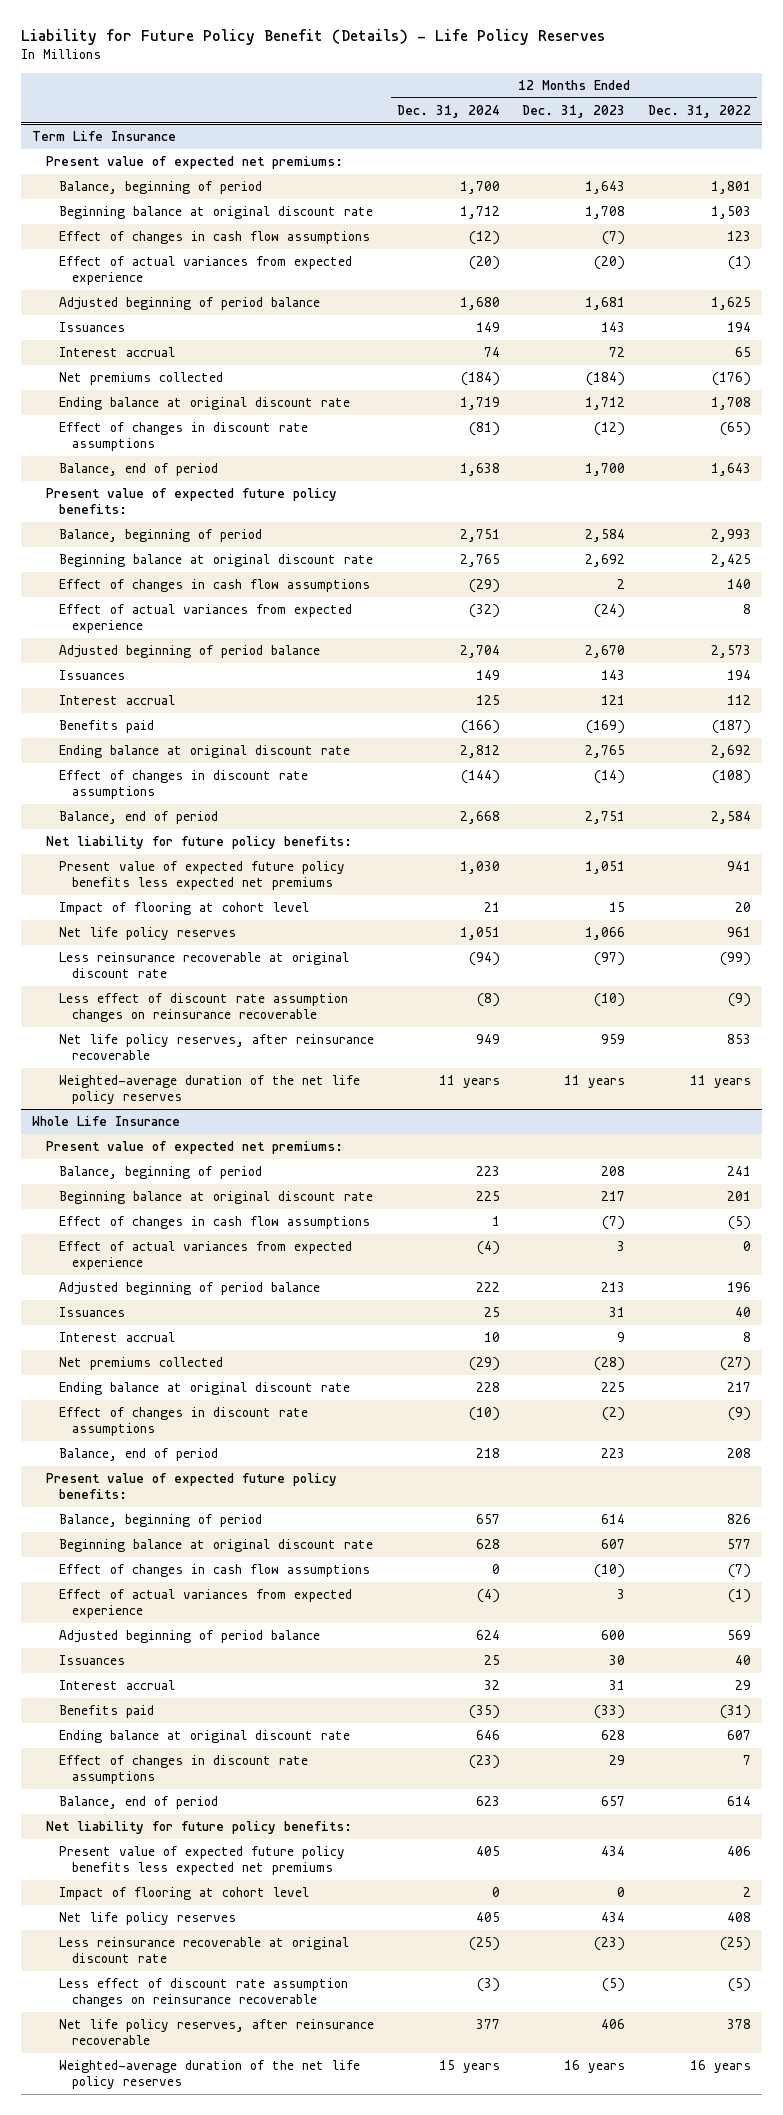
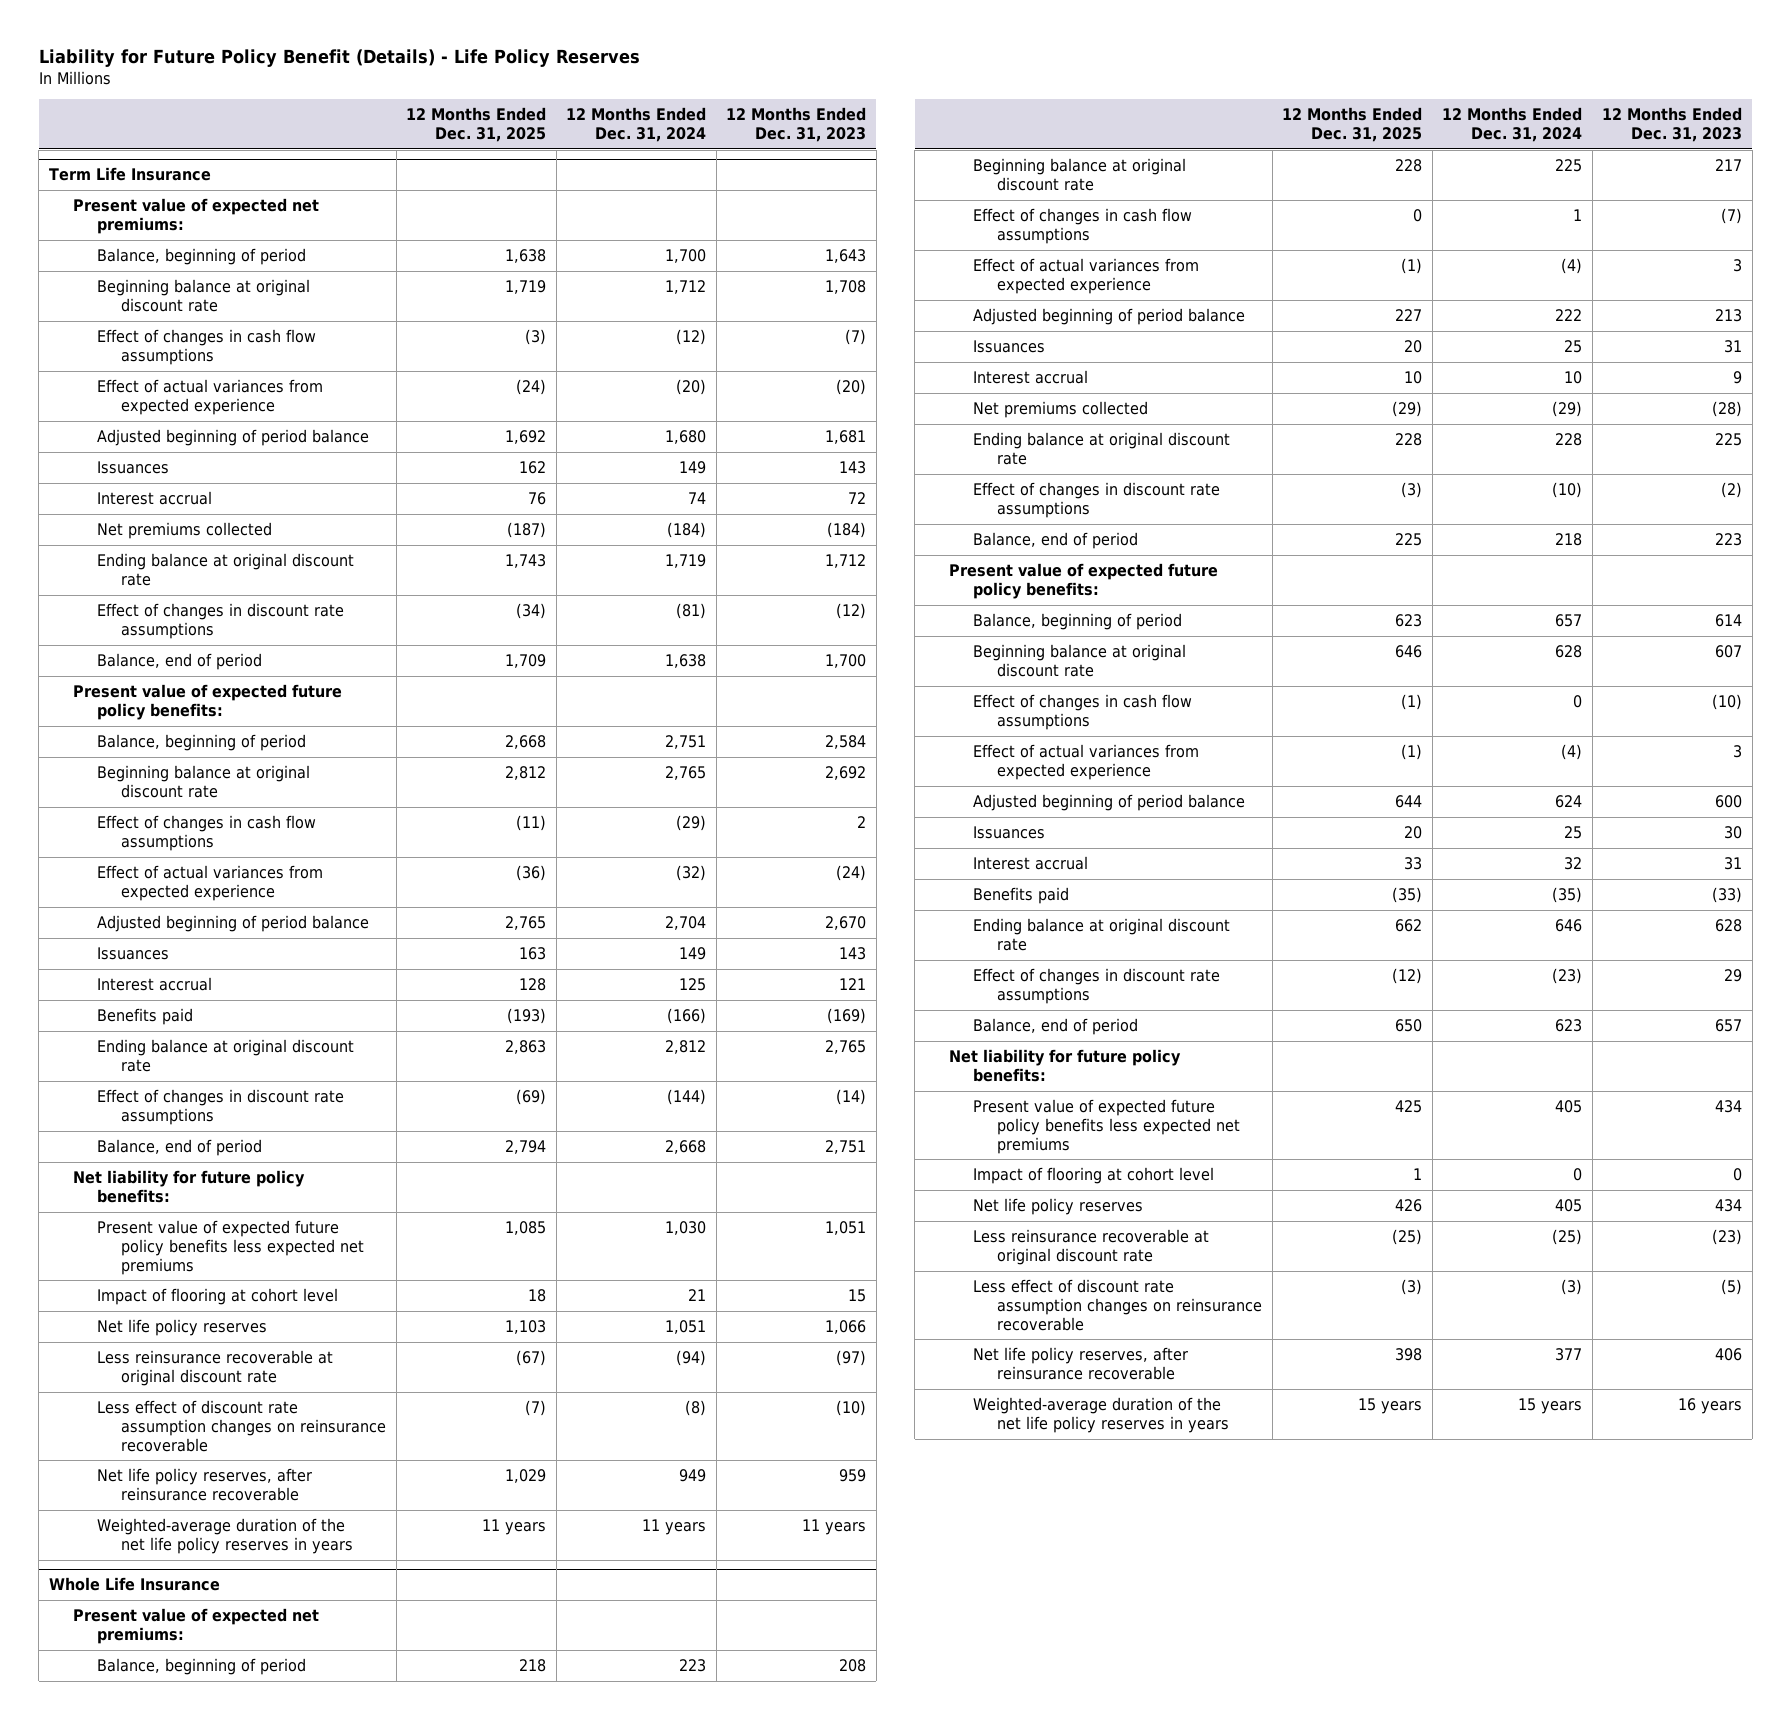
[648,104,752,118] Dec. 31, 2022 -> none
none -> [406,107,547,143] 12 Months Ended Dec. 31, 2025
[58,1075,360,1104] Weighted-average duration of the net life policy reserves -> [97,1517,354,1554] Weighted-average duration of the net life policy reserves in years
[58,2060,360,2089] Weighted-average duration of the net life policy reserves -> [973,1396,1230,1433] Weighted-average duration of the net life policy reserves in years

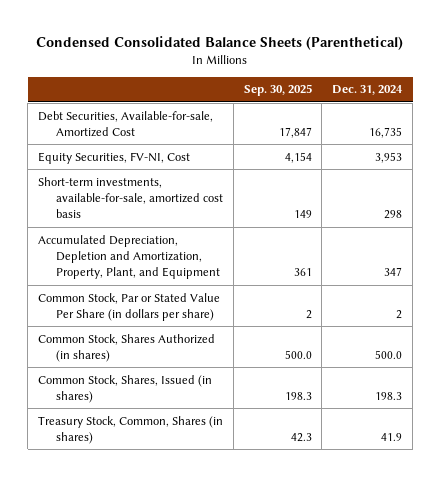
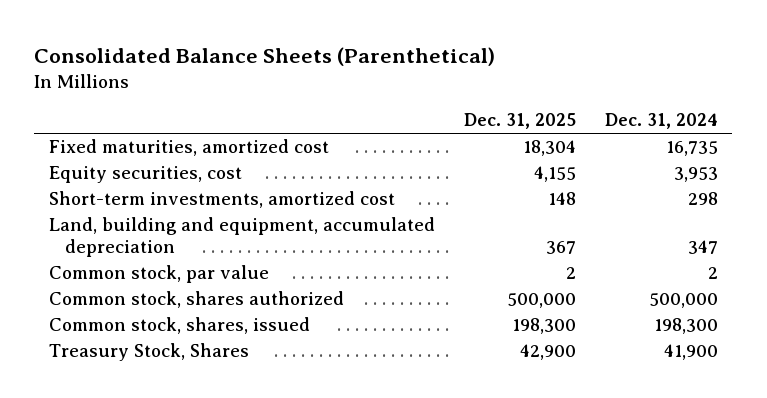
[36,36,404,51] Condensed Consolidated Balance Sheets (Parenthetical) -> [34,47,496,67] Consolidated Balance Sheets (Parenthetical)
[243,84,312,97] Sep. 30, 2025 -> none
none -> [463,113,576,130] Dec. 31, 2025
[37,110,213,137] Debt Securities, Available-for-sale, Amortized Cost -> [48,139,329,157] Fixed maturities, amortized cost
[37,151,190,164] Equity Securities, FV-NI, Cost -> [48,166,242,184] Equity securities, cost
[37,176,223,219] Short-term investments, available-for-sale, amortized cost basis -> [48,191,395,209] Short-term investments, amortized cost
[37,234,220,280] Accumulated Depreciation, Depletion and Amortization, Property, Plant, and Equipment -> [48,217,435,257] Land, building and equipment, accumulated depreciation
[37,292,220,321] Common Stock, Par or Stated Value Per Share (in dollars per share) -> [48,265,269,284] Common stock, par value
[37,333,215,362] Common Stock, Shares Authorized (in shares) -> [48,291,344,309] Common stock, shares authorized
[375,349,403,359] 500.0 -> [648,293,718,309] 500,000
[37,374,212,403] Common Stock, Shares, Issued (in shares) -> [48,317,310,335] Common stock, shares, issued
[375,391,403,400] 198.3 -> [653,318,718,335] 198,300
[37,415,223,444] Treasury Stock, Common, Shares (in shares) -> [48,343,249,362] Treasury Stock, Shares
[381,432,403,441] 41.9 -> [663,344,718,361] 41,900

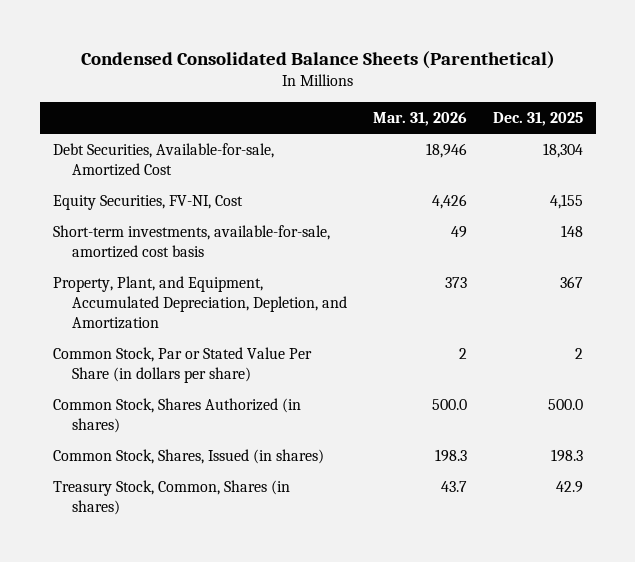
[34,47,496,67] Consolidated Balance Sheets (Parenthetical) -> [80,50,555,69] Condensed Consolidated Balance Sheets (Parenthetical)
[604,113,718,130] Dec. 31, 2024 -> none
none -> [372,112,467,127] Mar. 31, 2026
[48,139,329,157] Fixed maturities, amortized cost -> [52,142,274,177] Debt Securities, Available-for-sale, Amortized Cost
[48,166,242,184] Equity securities, cost -> [52,194,243,210] Equity Securities, FV-NI, Cost
[48,191,395,209] Short-term investments, amortized cost -> [52,224,330,259] Short-term investments, available-for-sale, amortized cost basis
[48,217,435,257] Land, building and equipment, accumulated depreciation -> [52,275,347,330] Property, Plant, and Equipment, Accumulated Depreciation, Depletion, and Amortization
[48,265,269,284] Common stock, par value -> [52,346,312,384] Common Stock, Par or Stated Value Per Share (in dollars per share)
[48,291,344,309] Common stock, shares authorized -> [52,397,301,434] Common Stock, Shares Authorized (in shares)
[506,293,576,309] 500,000 -> [547,398,583,410] 500.0
[48,317,310,335] Common stock, shares, issued -> [52,448,324,464] Common Stock, Shares, Issued (in shares)
[511,318,576,335] 198,300 -> [550,448,583,462] 198.3
[48,343,249,362] Treasury Stock, Shares -> [52,479,290,516] Treasury Stock, Common, Shares (in shares)
[519,344,576,361] 42,900 -> [555,480,583,493] 42.9

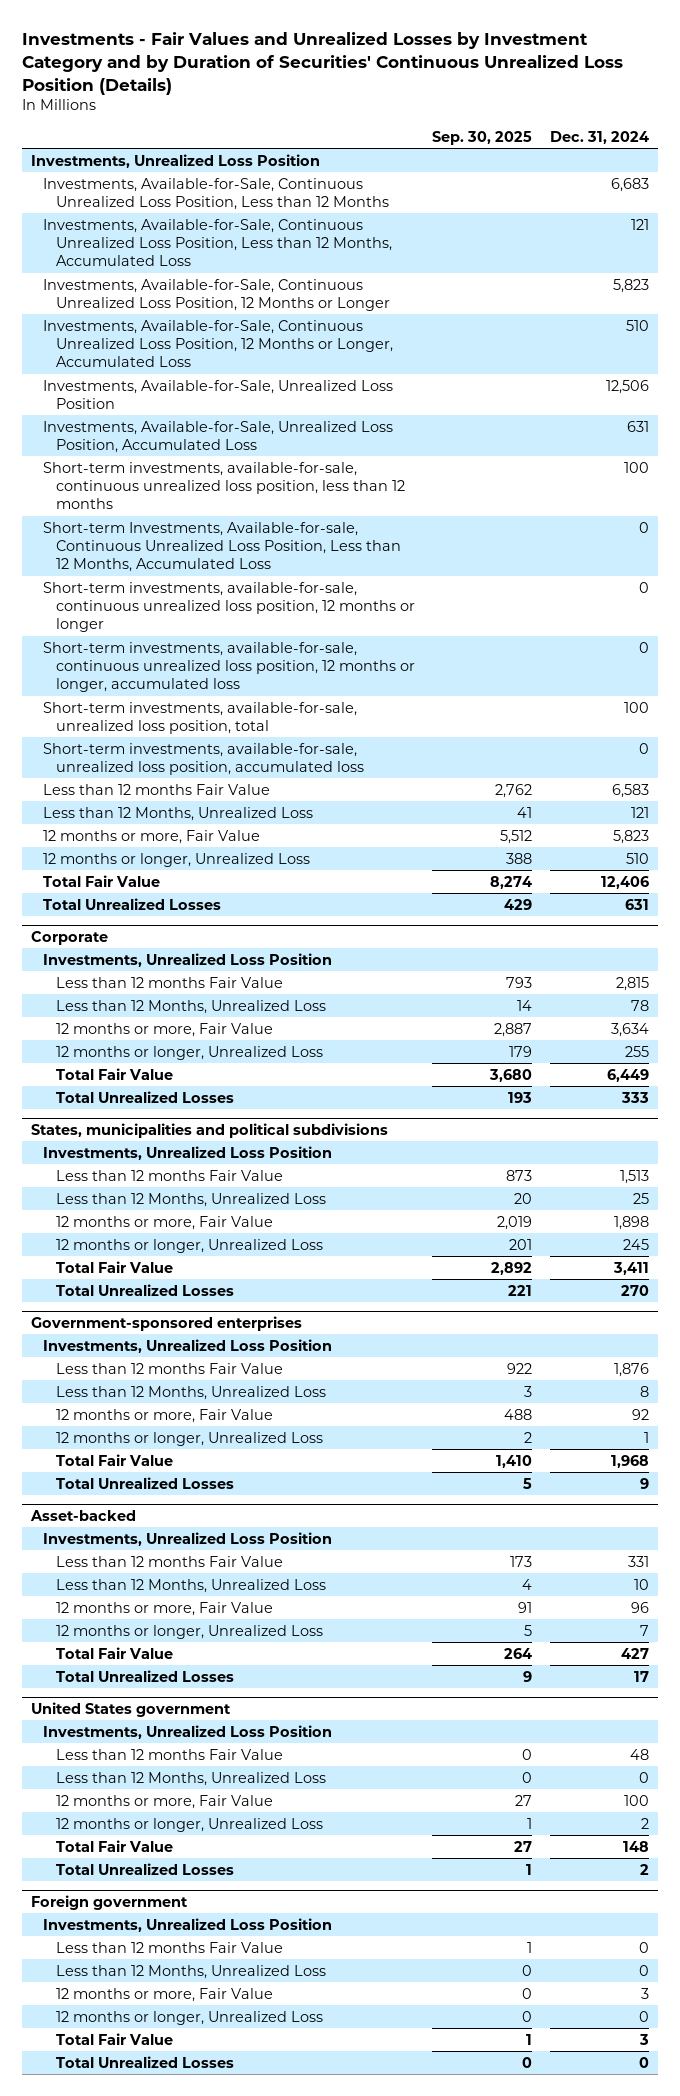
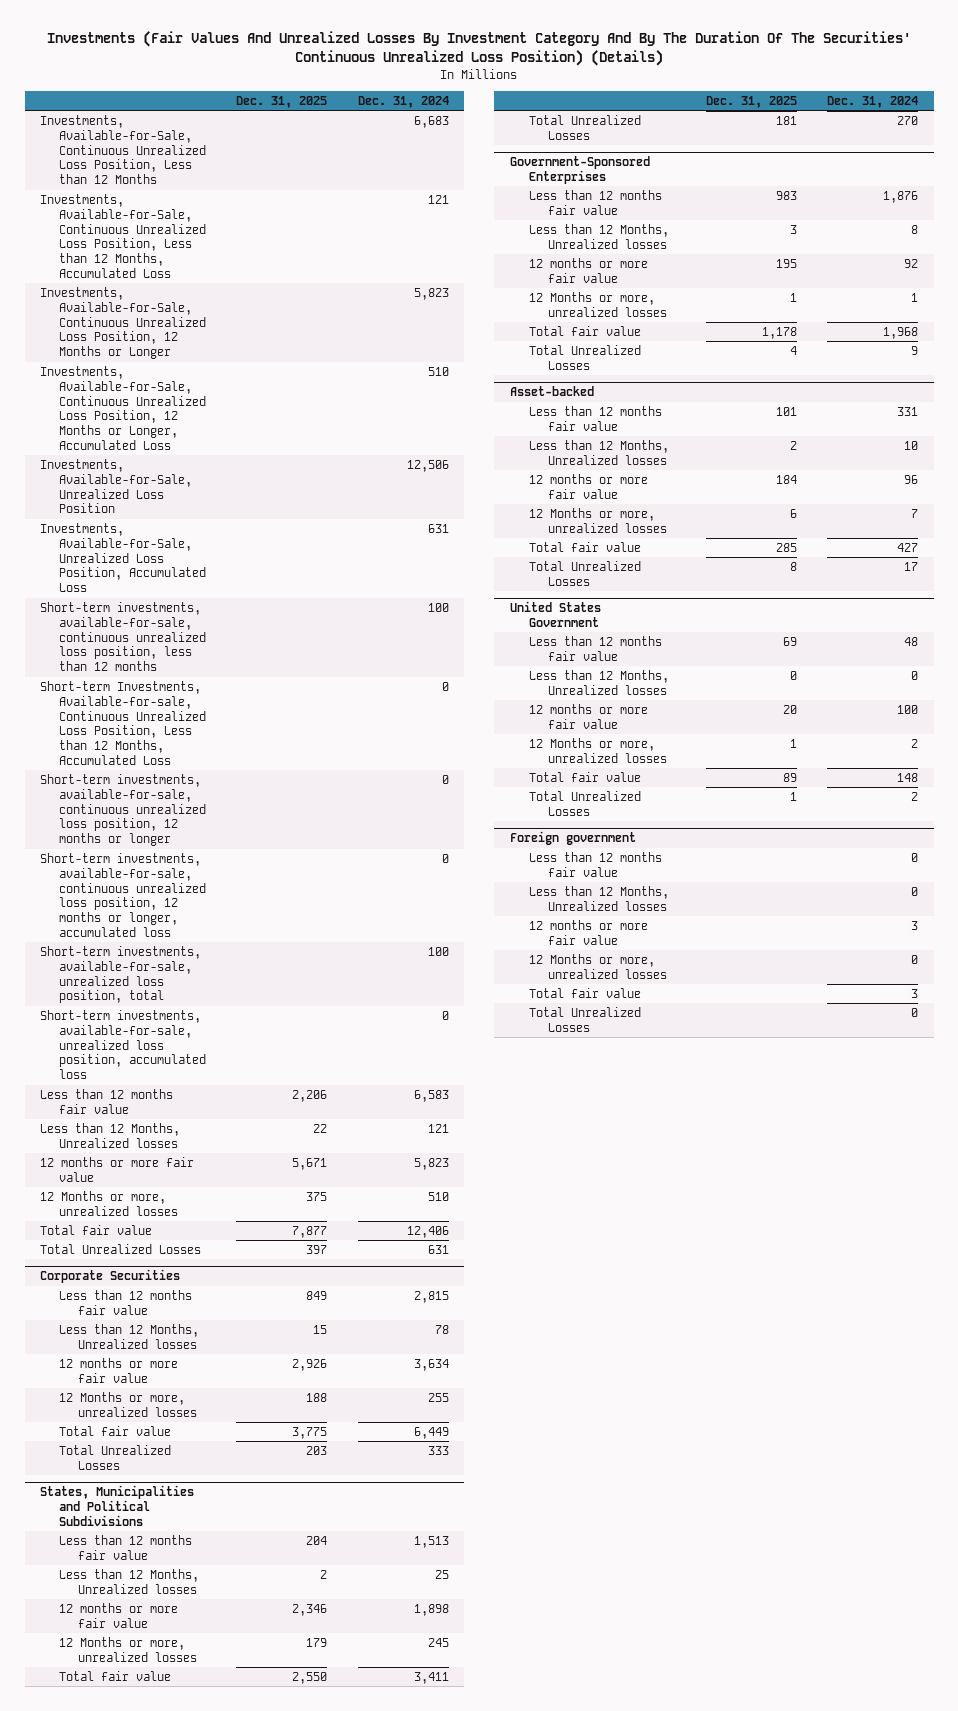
[22,32,624,95] Investments - Fair Values and Unrealized Losses by Investment Category and by Duration of Securities' Continuous Unrealized Loss Position (Details) -> [47,31,912,67] Investments (Fair Values And Unrealized Losses By Investment Category And By The Duration Of The Securities' Continuous Unrealized Loss Position) (Details)
[432,130,533,145] Sep. 30, 2025 -> none
none -> [236,95,328,108] Dec. 31, 2025
[31,153,321,168] Investments, Unrealized Loss Position -> none
[43,783,271,795] Less than 12 months Fair Value -> [39,1088,173,1114] Less than 12 months fair value
[43,806,314,821] Less than 12 Months, Unrealized Loss -> [39,1122,180,1148] Less than 12 Months, Unrealized losses
[43,829,261,844] 12 months or more, Fair Value -> [39,1156,194,1182] 12 months or more fair value
[43,852,311,867] 12 months or longer, Unrealized Loss -> [39,1190,178,1216] 12 Months or more, unrealized losses
[43,874,161,887] Total Fair Value -> [39,1224,152,1235] Total fair value
[43,952,333,967] Investments, Unrealized Loss Position -> none
[31,930,109,945] Corporate -> [39,1269,180,1284] Corporate Securities
[55,976,283,988] Less than 12 months Fair Value -> [58,1289,192,1315] Less than 12 months fair value
[55,999,326,1014] Less than 12 Months, Unrealized Loss -> [58,1323,199,1349] Less than 12 Months, Unrealized losses
[55,1022,273,1037] 12 months or more, Fair Value -> [58,1357,178,1383] 12 months or more fair value
[55,1045,323,1060] 12 months or longer, Unrealized Loss -> [58,1391,197,1417] 12 Months or more, unrealized losses
[55,1067,173,1080] Total Fair Value -> [58,1425,171,1436] Total fair value
[43,1145,333,1160] Investments, Unrealized Loss Position -> none
[31,1122,389,1138] States, municipalities and political subdivisions -> [39,1485,194,1526] States, Municipalities and Political Subdivisions
[55,1169,283,1181] Less than 12 months Fair Value -> [58,1534,192,1560] Less than 12 months fair value
[55,1192,326,1207] Less than 12 Months, Unrealized Loss -> [58,1568,199,1594] Less than 12 Months, Unrealized losses
[55,1215,273,1230] 12 months or more, Fair Value -> [58,1602,178,1628] 12 months or more fair value
[55,1238,323,1253] 12 months or longer, Unrealized Loss -> [58,1636,197,1662] 12 Months or more, unrealized losses
[55,1260,173,1273] Total Fair Value -> [58,1670,171,1681] Total fair value
[43,1338,333,1353] Investments, Unrealized Loss Position -> none
[31,1315,303,1331] Government-sponsored enterprises -> [509,156,650,185] Government-Sponsored Enterprises
[55,1362,283,1374] Less than 12 months Fair Value -> [528,189,662,215] Less than 12 months fair value
[55,1385,326,1400] Less than 12 Months, Unrealized Loss -> [528,223,669,249] Less than 12 Months, Unrealized losses
[55,1408,273,1423] 12 months or more, Fair Value -> [528,257,648,283] 12 months or more fair value
[55,1431,323,1446] 12 months or longer, Unrealized Loss -> [528,291,667,317] 12 Months or more, unrealized losses
[55,1453,173,1466] Total Fair Value -> [528,325,641,336] Total fair value
[43,1531,333,1546] Investments, Unrealized Loss Position -> none
[55,1555,283,1567] Less than 12 months Fair Value -> [528,405,662,431] Less than 12 months fair value
[55,1578,326,1593] Less than 12 Months, Unrealized Loss -> [528,439,669,465] Less than 12 Months, Unrealized losses
[55,1601,273,1616] 12 months or more, Fair Value -> [528,473,648,499] 12 months or more fair value
[55,1624,323,1639] 12 months or longer, Unrealized Loss -> [528,507,667,533] 12 Months or more, unrealized losses
[55,1646,173,1659] Total Fair Value -> [528,541,641,552] Total fair value
[43,1724,333,1739] Investments, Unrealized Loss Position -> none
[31,1701,232,1717] United States government -> [509,601,601,628] United States Government
[55,1748,283,1760] Less than 12 months Fair Value -> [528,635,662,661] Less than 12 months fair value
[55,1771,326,1786] Less than 12 Months, Unrealized Loss -> [528,669,669,695] Less than 12 Months, Unrealized losses
[55,1794,273,1809] 12 months or more, Fair Value -> [528,703,648,729] 12 months or more fair value
[55,1817,323,1832] 12 months or longer, Unrealized Loss -> [528,737,667,763] 12 Months or more, unrealized losses
[55,1839,173,1852] Total Fair Value -> [528,771,641,782] Total fair value
[43,1917,333,1932] Investments, Unrealized Loss Position -> none
[55,1941,283,1953] Less than 12 months Fair Value -> [528,851,662,877] Less than 12 months fair value
[55,1964,326,1979] Less than 12 Months, Unrealized Loss -> [528,885,669,911] Less than 12 Months, Unrealized losses
[55,1987,273,2002] 12 months or more, Fair Value -> [528,919,648,945] 12 months or more fair value
[55,2010,323,2025] 12 months or longer, Unrealized Loss -> [528,953,667,979] 12 Months or more, unrealized losses
[55,2032,173,2045] Total Fair Value -> [528,987,641,998] Total fair value

